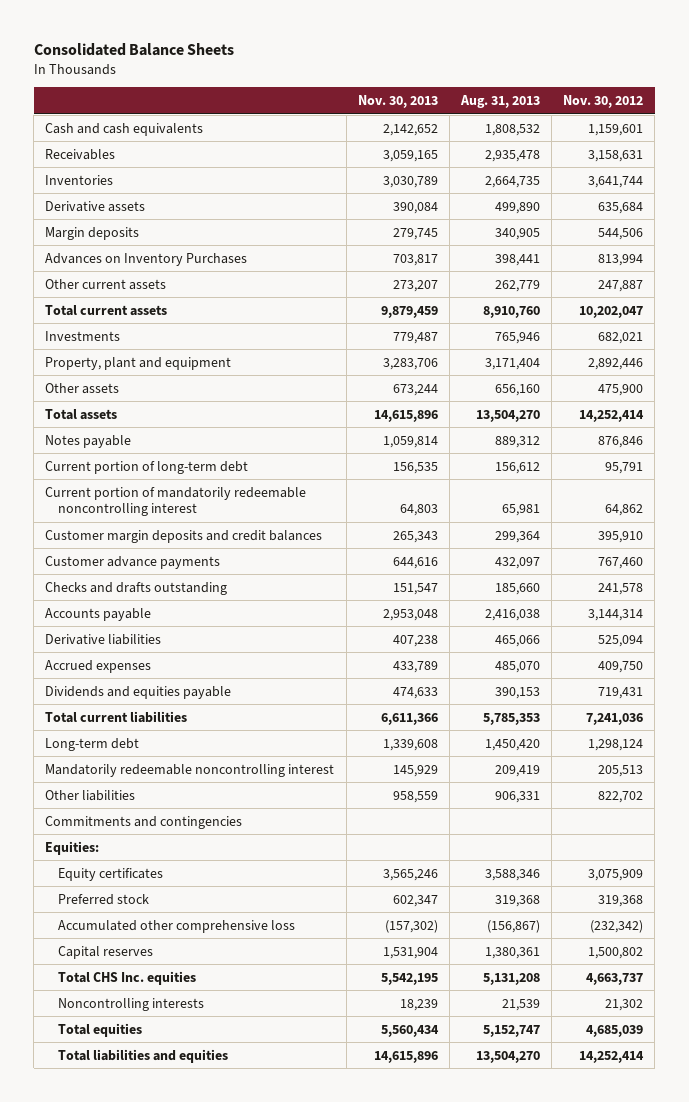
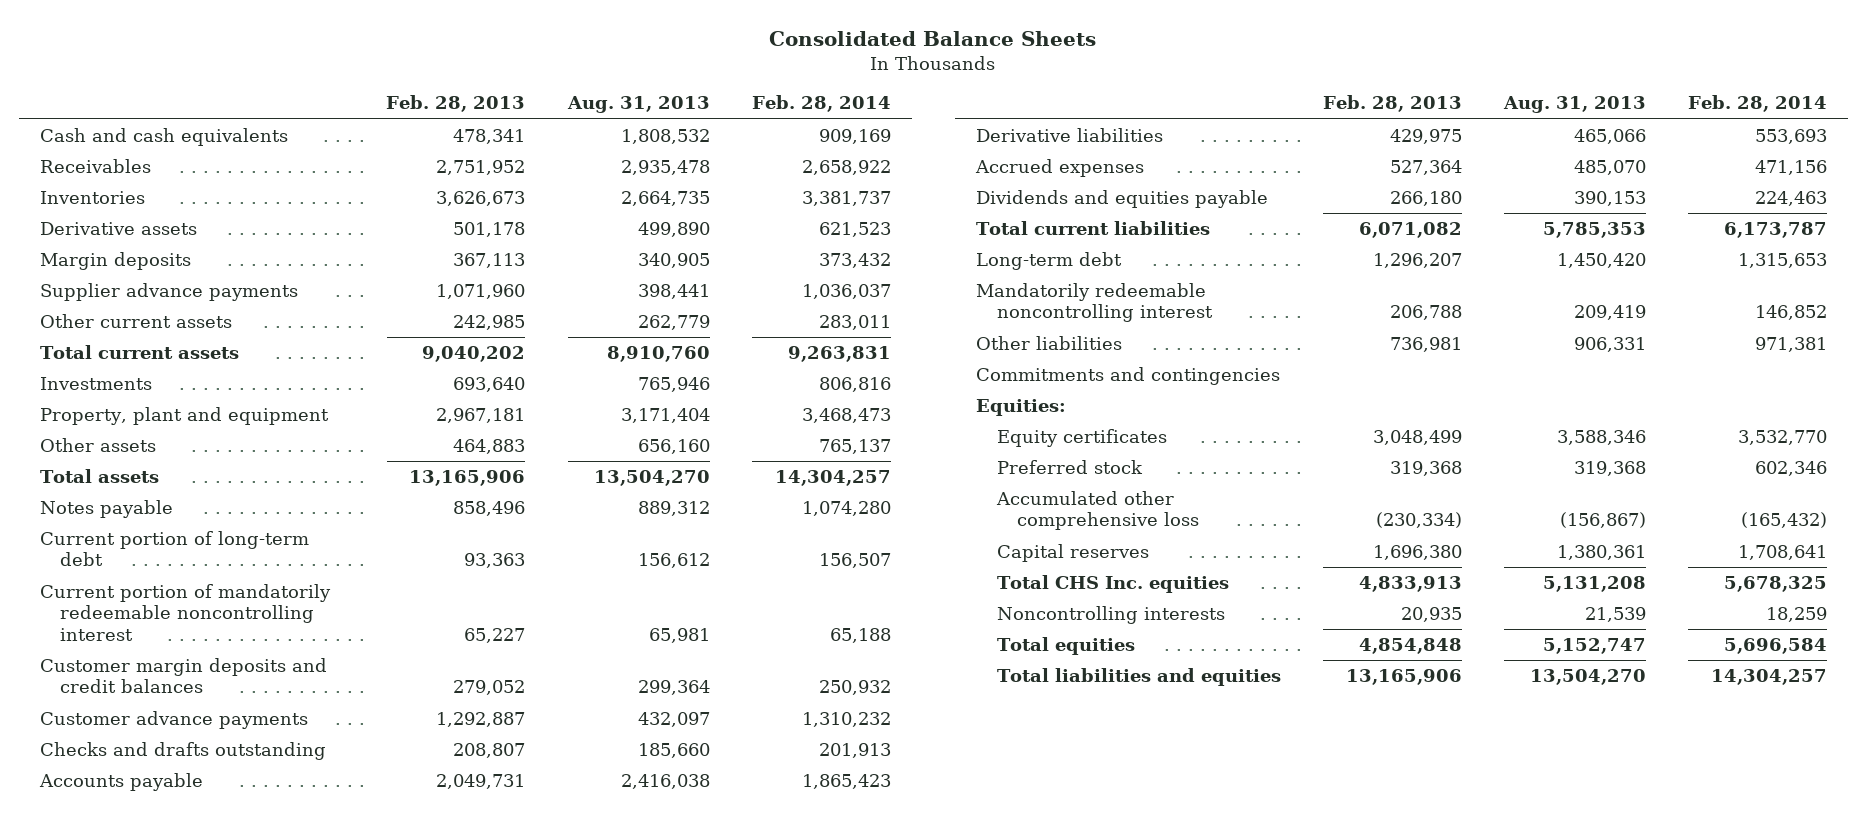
[357,95,438,109] Nov. 30, 2013 -> none
[563,95,644,109] Nov. 30, 2012 -> none
none -> [386,95,526,113] Feb. 28, 2013
none -> [751,95,891,113] Feb. 28, 2014
[45,252,248,266] Advances on Inventory Purchases -> [40,282,299,301] Supplier advance payments

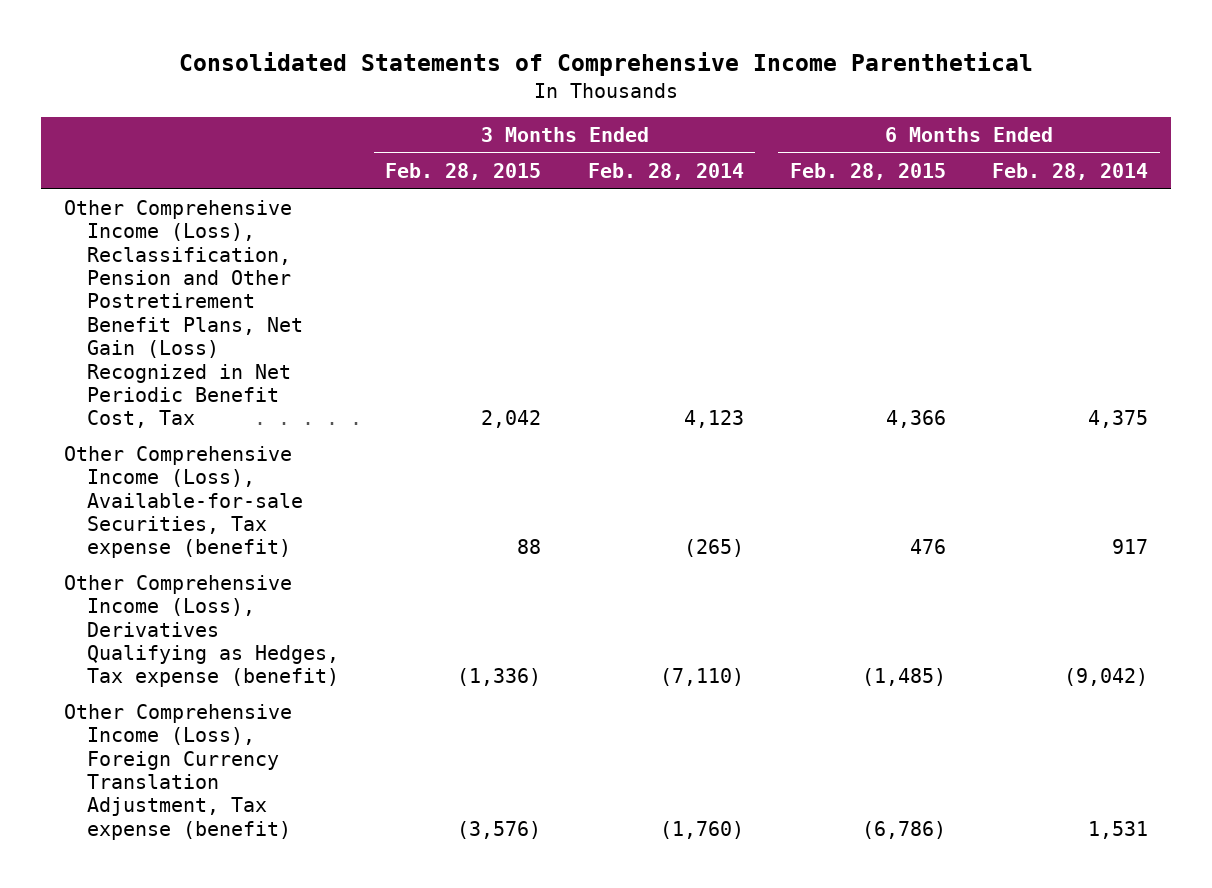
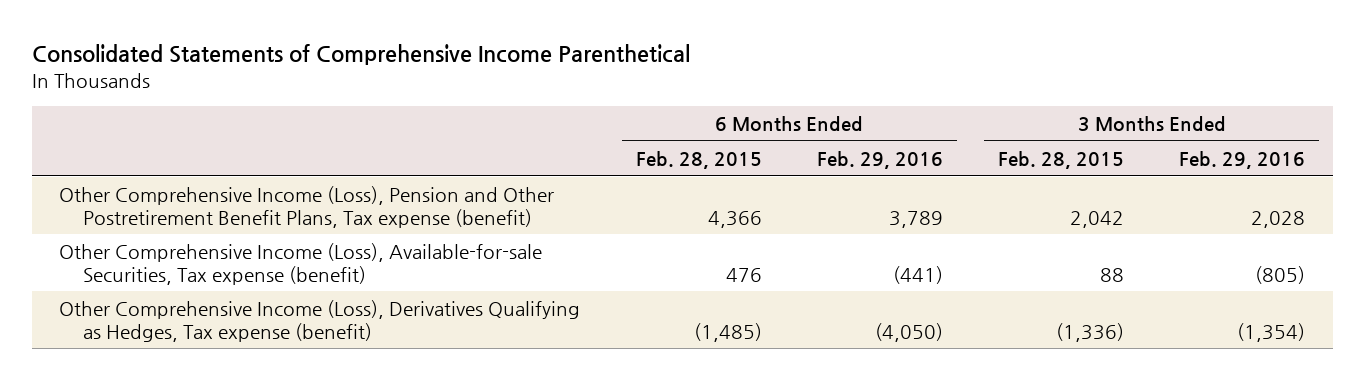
[587,162,744,180] Feb. 28, 2014 -> none
[991,162,1148,180] Feb. 28, 2014 -> none
none -> [816,150,943,169] Feb. 29, 2016
none -> [1179,150,1306,169] Feb. 29, 2016
[64,200,304,429] Other Comprehensive Income (Loss), Reclassification, Pension and Other Postretirement Benefit Plans, Net Gain (Loss) Recognized in Net Periodic Benefit Cost, Tax -> [59,186,555,228] Other Comprehensive Income (Loss), Pension and Other Postretirement Benefit Plans, Tax expense (benefit)
[64,704,293,840] Other Comprehensive Income (Loss), Foreign Currency Translation Adjustment, Tax expense (benefit) -> none

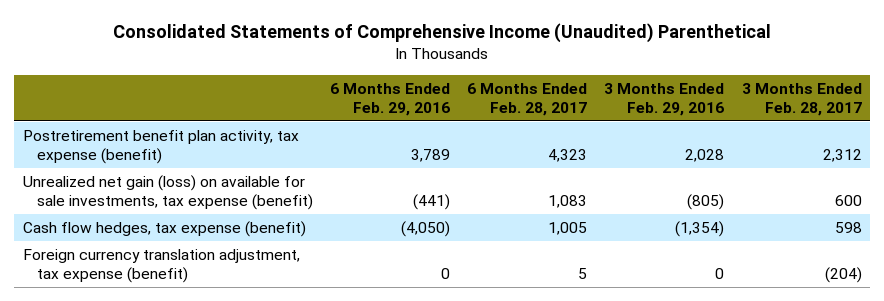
[31,44,690,66] Consolidated Statements of Comprehensive Income Parenthetical -> [113,23,772,44] Consolidated Statements of Comprehensive Income (Unaudited) Parenthetical
[635,150,762,169] Feb. 28, 2015 -> none
[998,150,1125,169] Feb. 28, 2015 -> none
none -> [467,83,588,116] 6 Months Ended Feb. 28, 2017
none -> [741,83,862,116] 3 Months Ended Feb. 28, 2017
[59,186,555,228] Other Comprehensive Income (Loss), Pension and Other Postretirement Benefit Plans, Tax expense (benefit) -> [22,130,299,164] Postretirement benefit plan activity, tax expense (benefit)
[59,243,543,285] Other Comprehensive Income (Loss), Available-for-sale Securities, Tax expense (benefit) -> [22,175,313,210] Unrealized net gain (loss) on available for sale investments, tax expense (benefit)
[59,300,581,342] Other Comprehensive Income (Loss), Derivatives Qualifying as Hedges, Tax expense (benefit) -> [22,221,306,238] Cash flow hedges, tax expense (benefit)
none -> [22,249,300,283] Foreign currency translation adjustment, tax expense (benefit)

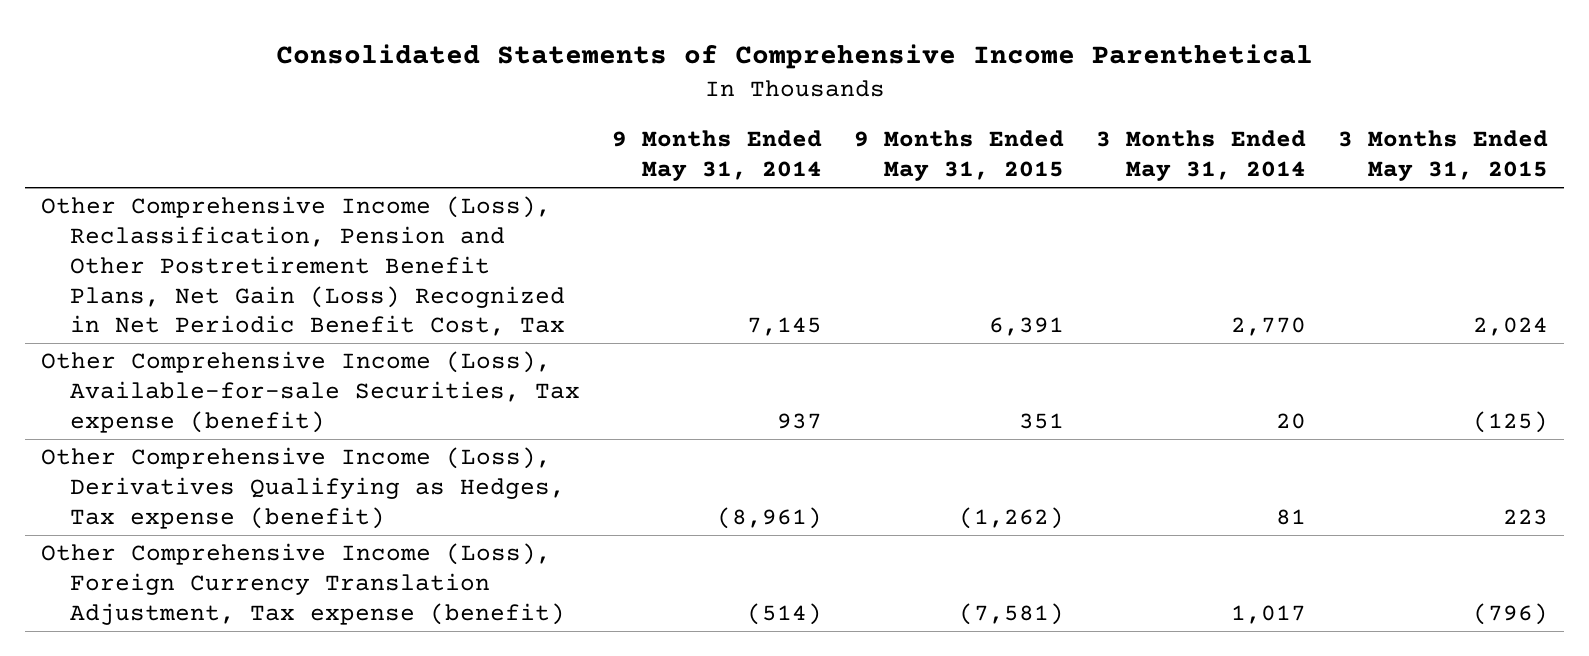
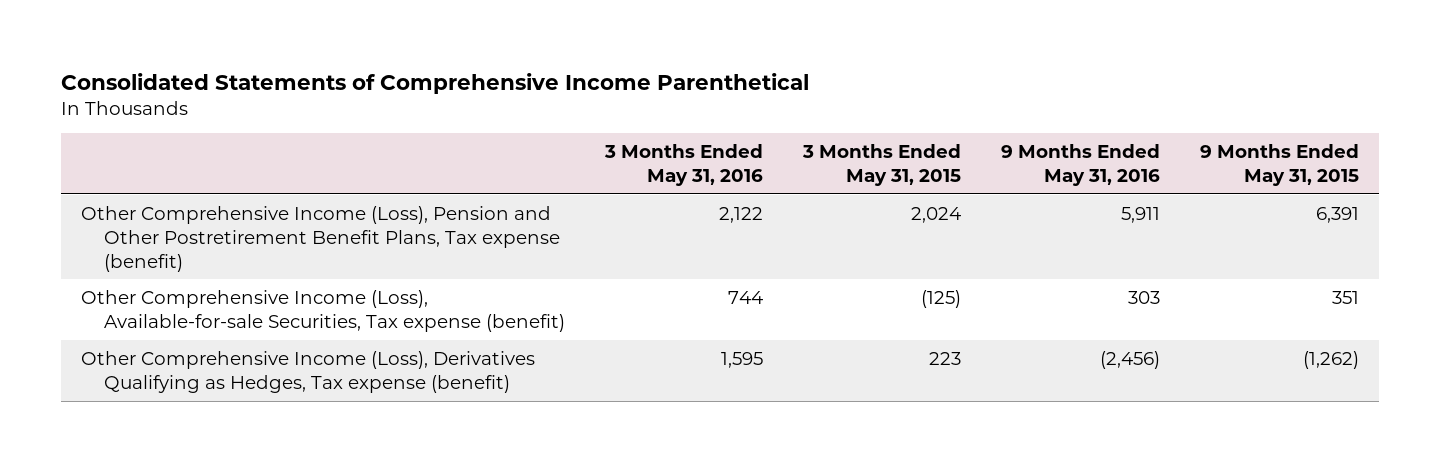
[612,130,823,181] 9 Months Ended May 31, 2014 -> none
[1096,130,1307,181] 3 Months Ended May 31, 2014 -> none
none -> [603,144,763,187] 3 Months Ended May 31, 2016
none -> [1000,144,1160,187] 9 Months Ended May 31, 2016
[41,196,566,337] Other Comprehensive Income (Loss), Reclassification, Pension and Other Postretirement Benefit Plans, Net Gain (Loss) Recognized in Net Periodic Benefit Cost, Tax -> [80,205,560,272] Other Comprehensive Income (Loss), Pension and Other Postretirement Benefit Plans, Tax expense (benefit)
[41,543,566,625] Other Comprehensive Income (Loss), Foreign Currency Translation Adjustment, Tax expense (benefit) -> none

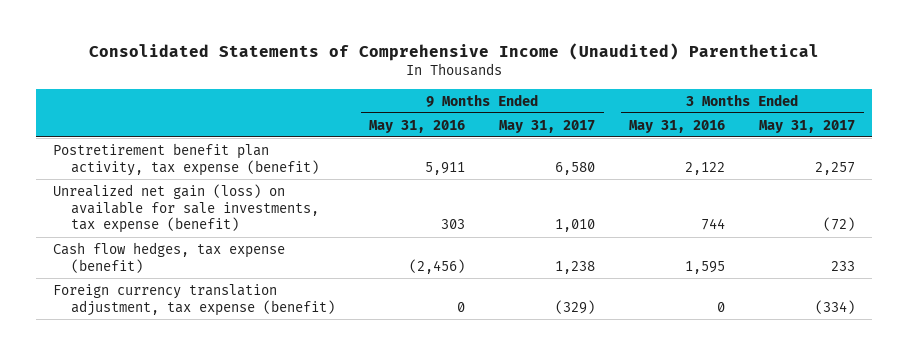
[60,72,809,94] Consolidated Statements of Comprehensive Income Parenthetical -> [89,42,820,61] Consolidated Statements of Comprehensive Income (Unaudited) Parenthetical
[801,144,961,187] 3 Months Ended May 31, 2015 -> none
[1200,144,1360,187] 9 Months Ended May 31, 2015 -> none
none -> [499,119,596,133] May 31, 2017
none -> [759,119,856,133] May 31, 2017
[80,205,560,272] Other Comprehensive Income (Loss), Pension and Other Postretirement Benefit Plans, Tax expense (benefit) -> [52,142,319,176] Postretirement benefit plan activity, tax expense (benefit)
[80,289,565,332] Other Comprehensive Income (Loss), Available-for-sale Securities, Tax expense (benefit) -> [52,183,319,234] Unrealized net gain (loss) on available for sale investments, tax expense (benefit)
[80,350,535,393] Other Comprehensive Income (Loss), Derivatives Qualifying as Hedges, Tax expense (benefit) -> [52,241,285,273] Cash flow hedges, tax expense (benefit)
none -> [52,283,335,316] Foreign currency translation adjustment, tax expense (benefit)

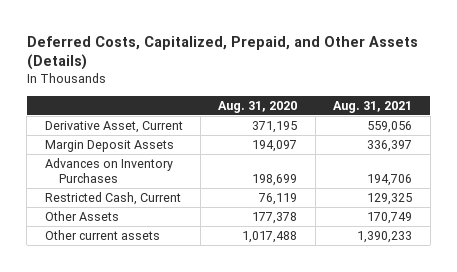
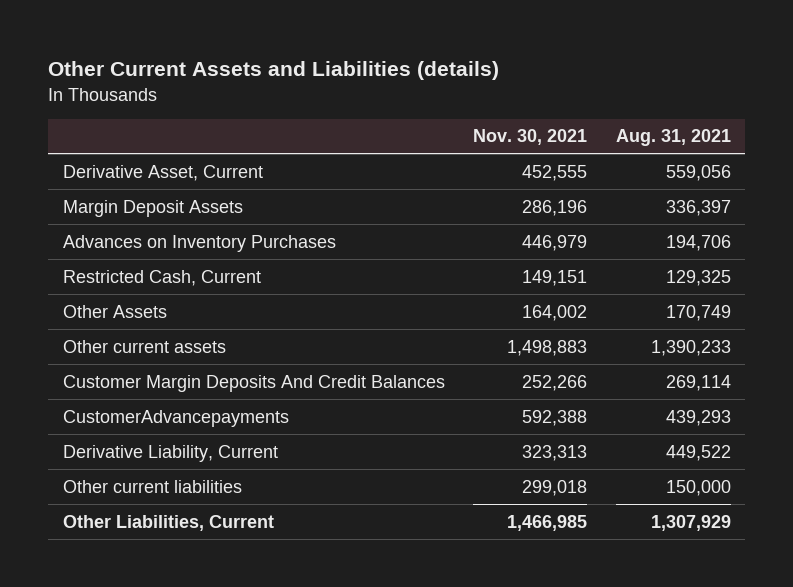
[26,35,418,71] Deferred Costs, Capitalized, Prepaid, and Other Assets (Details) -> [48,61,500,81] Other Current Assets and Liabilities (details)
[218,100,298,113] Aug. 31, 2020 -> none
none -> [473,129,588,146] Nov. 30, 2021
none -> [62,374,445,392] Customer Margin Deposits And Credit Balances
none -> [62,409,289,427] CustomerAdvancepayments
none -> [62,444,278,462] Derivative Liability, Current
none -> [62,479,242,493] Other current liabilities
none -> [62,514,274,531] Other Liabilities, Current

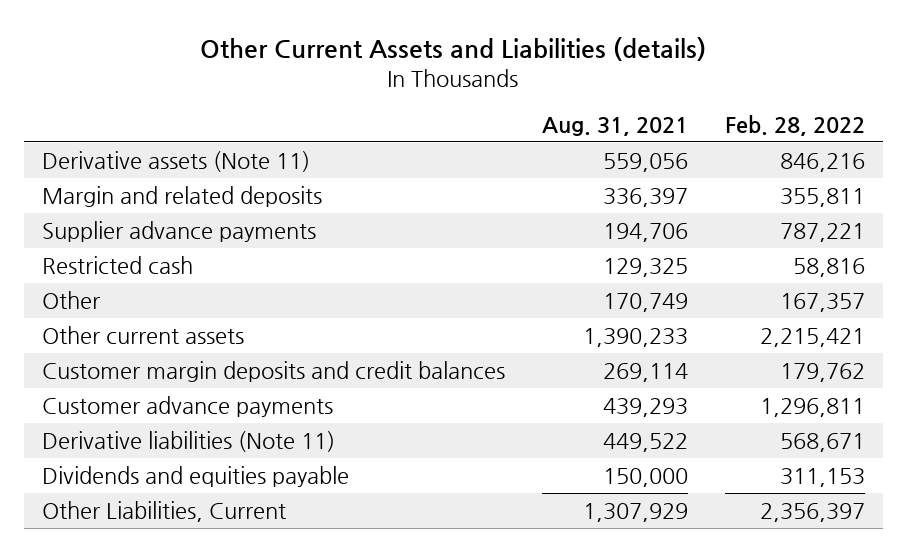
[473,129,588,146] Nov. 30, 2021 -> none
none -> [724,115,865,137] Feb. 28, 2022
[62,164,263,181] Derivative Asset, Current -> [42,150,311,172] Derivative assets (Note 11)
[62,199,243,217] Margin Deposit Assets -> [42,185,323,207] Margin and related deposits
[62,234,336,252] Advances on Inventory Purchases -> [42,220,317,242] Supplier advance payments
[62,269,261,286] Restricted Cash, Current -> [42,255,194,274] Restricted cash
[62,304,167,318] Other Assets -> [42,290,101,309] Other
[62,374,445,392] Customer Margin Deposits And Credit Balances -> [42,360,506,382] Customer margin deposits and credit balances
[62,409,289,427] CustomerAdvancepayments -> [42,395,334,417] Customer advance payments
[62,444,278,462] Derivative Liability, Current -> [42,430,336,452] Derivative liabilities (Note 11)
[62,479,242,493] Other current liabilities -> [42,465,350,487] Dividends and equities payable

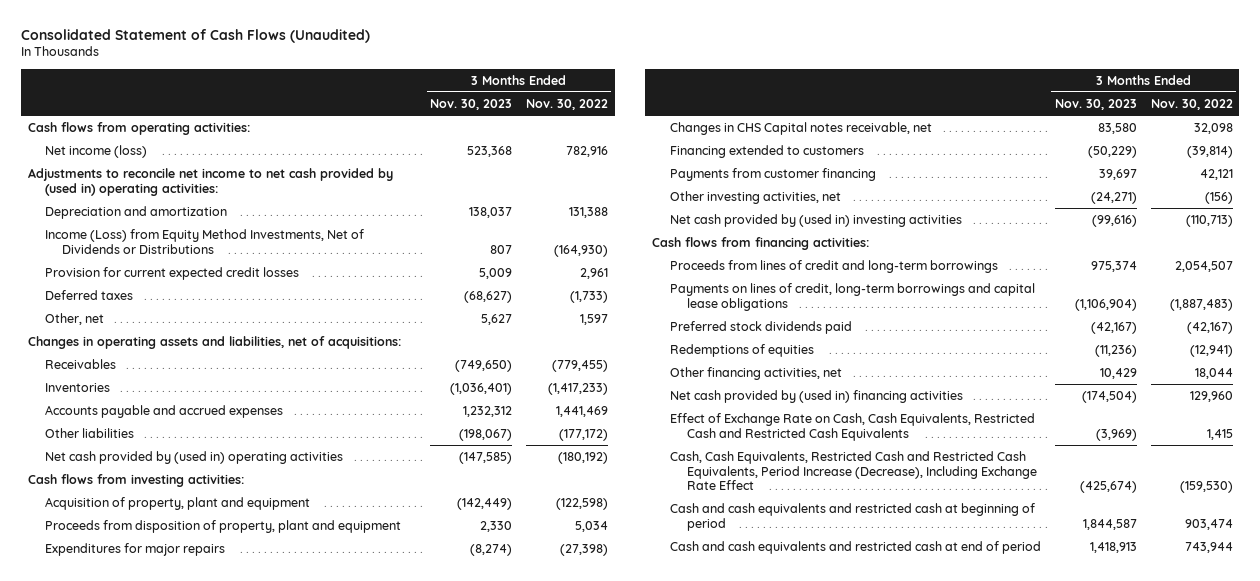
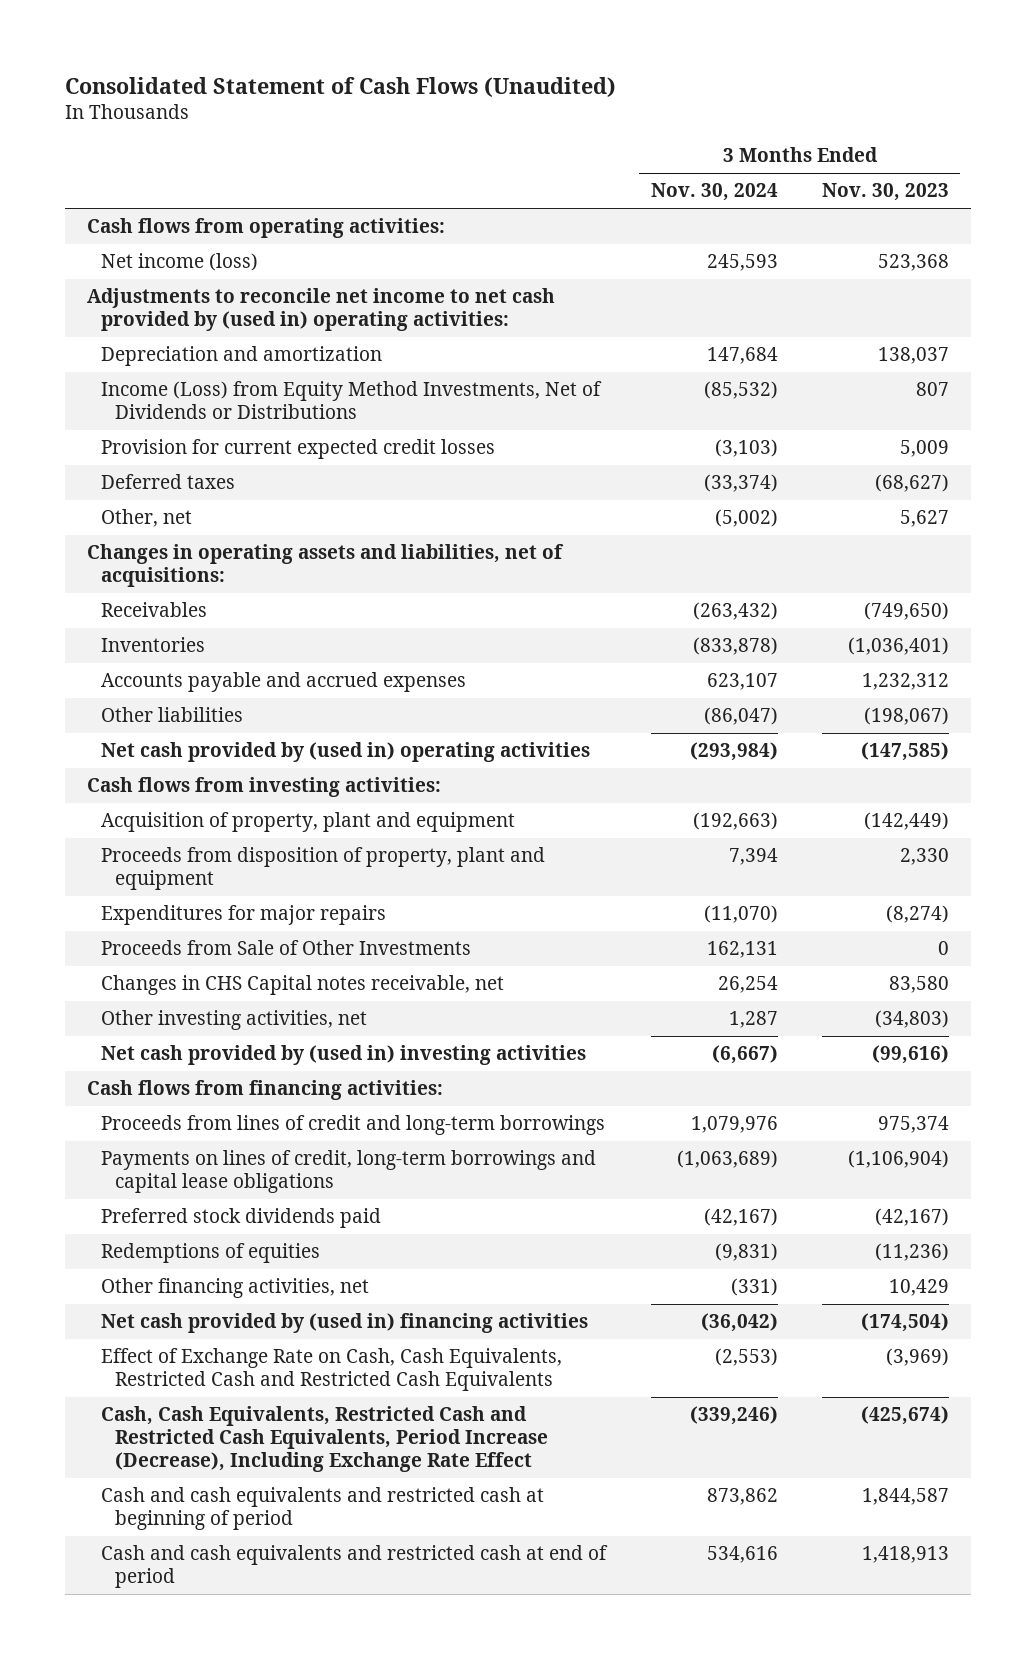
[525,98,608,110] Nov. 30, 2022 -> none
none -> [650,183,778,202] Nov. 30, 2024
none -> [101,940,472,956] Proceeds from Sale of Other Investments
[669,145,864,159] Financing extended to customers -> none
[669,168,876,182] Payments from customer financing -> none
[1090,192,1137,205] (24,271) -> [874,1010,949,1029] (34,803)

